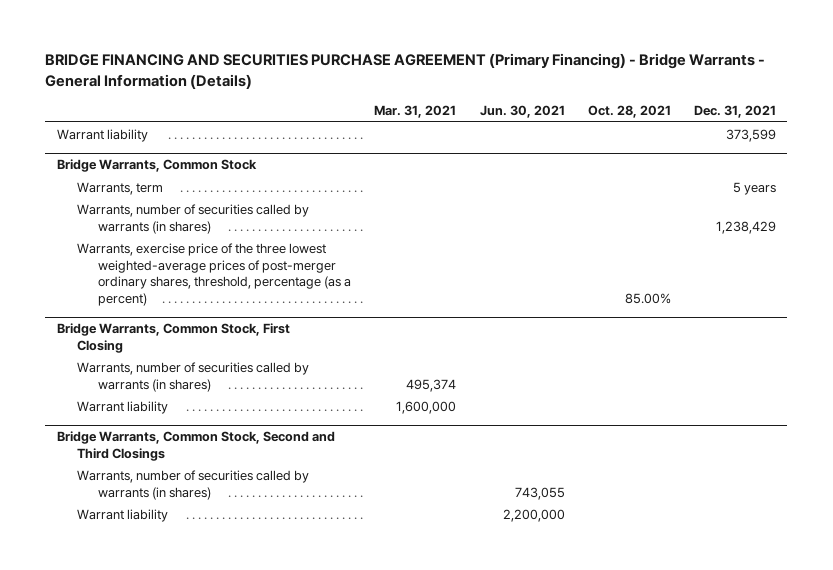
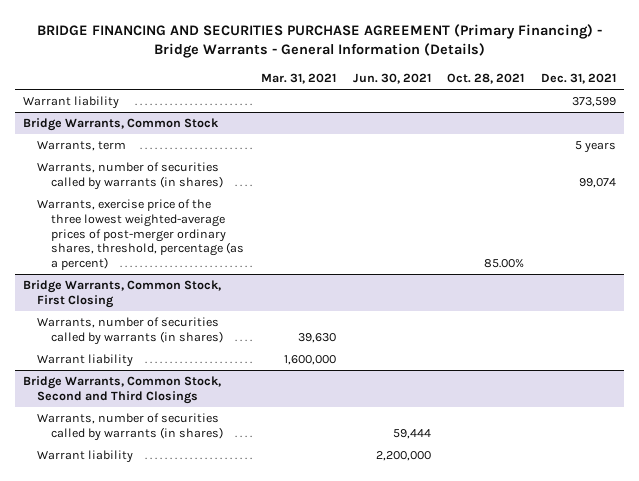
[715,220,776,234] 1,238,429 -> [579,177,617,188] 99,074
[406,378,457,392] 495,374 -> [297,332,336,343] 39,630
[514,486,565,500] 743,055 -> [392,428,431,439] 59,444

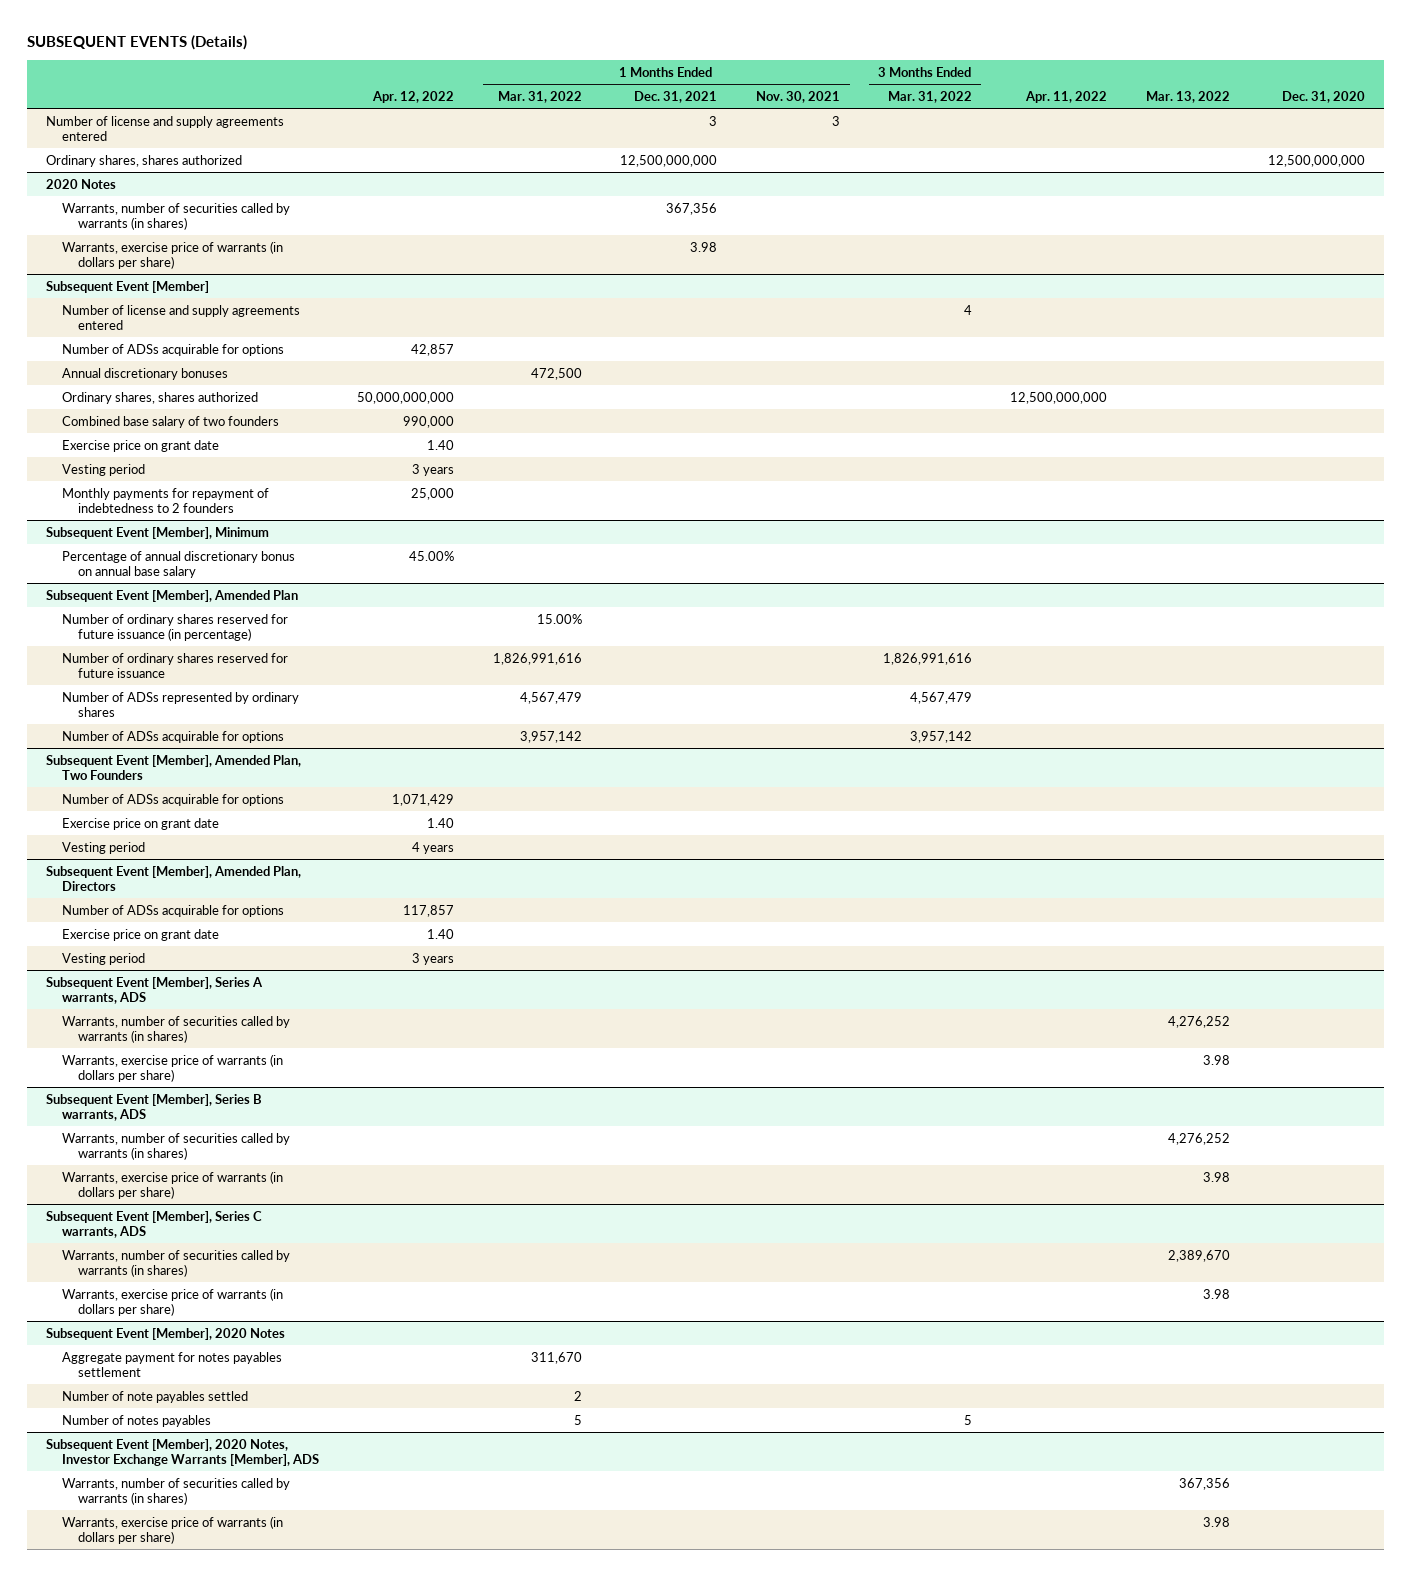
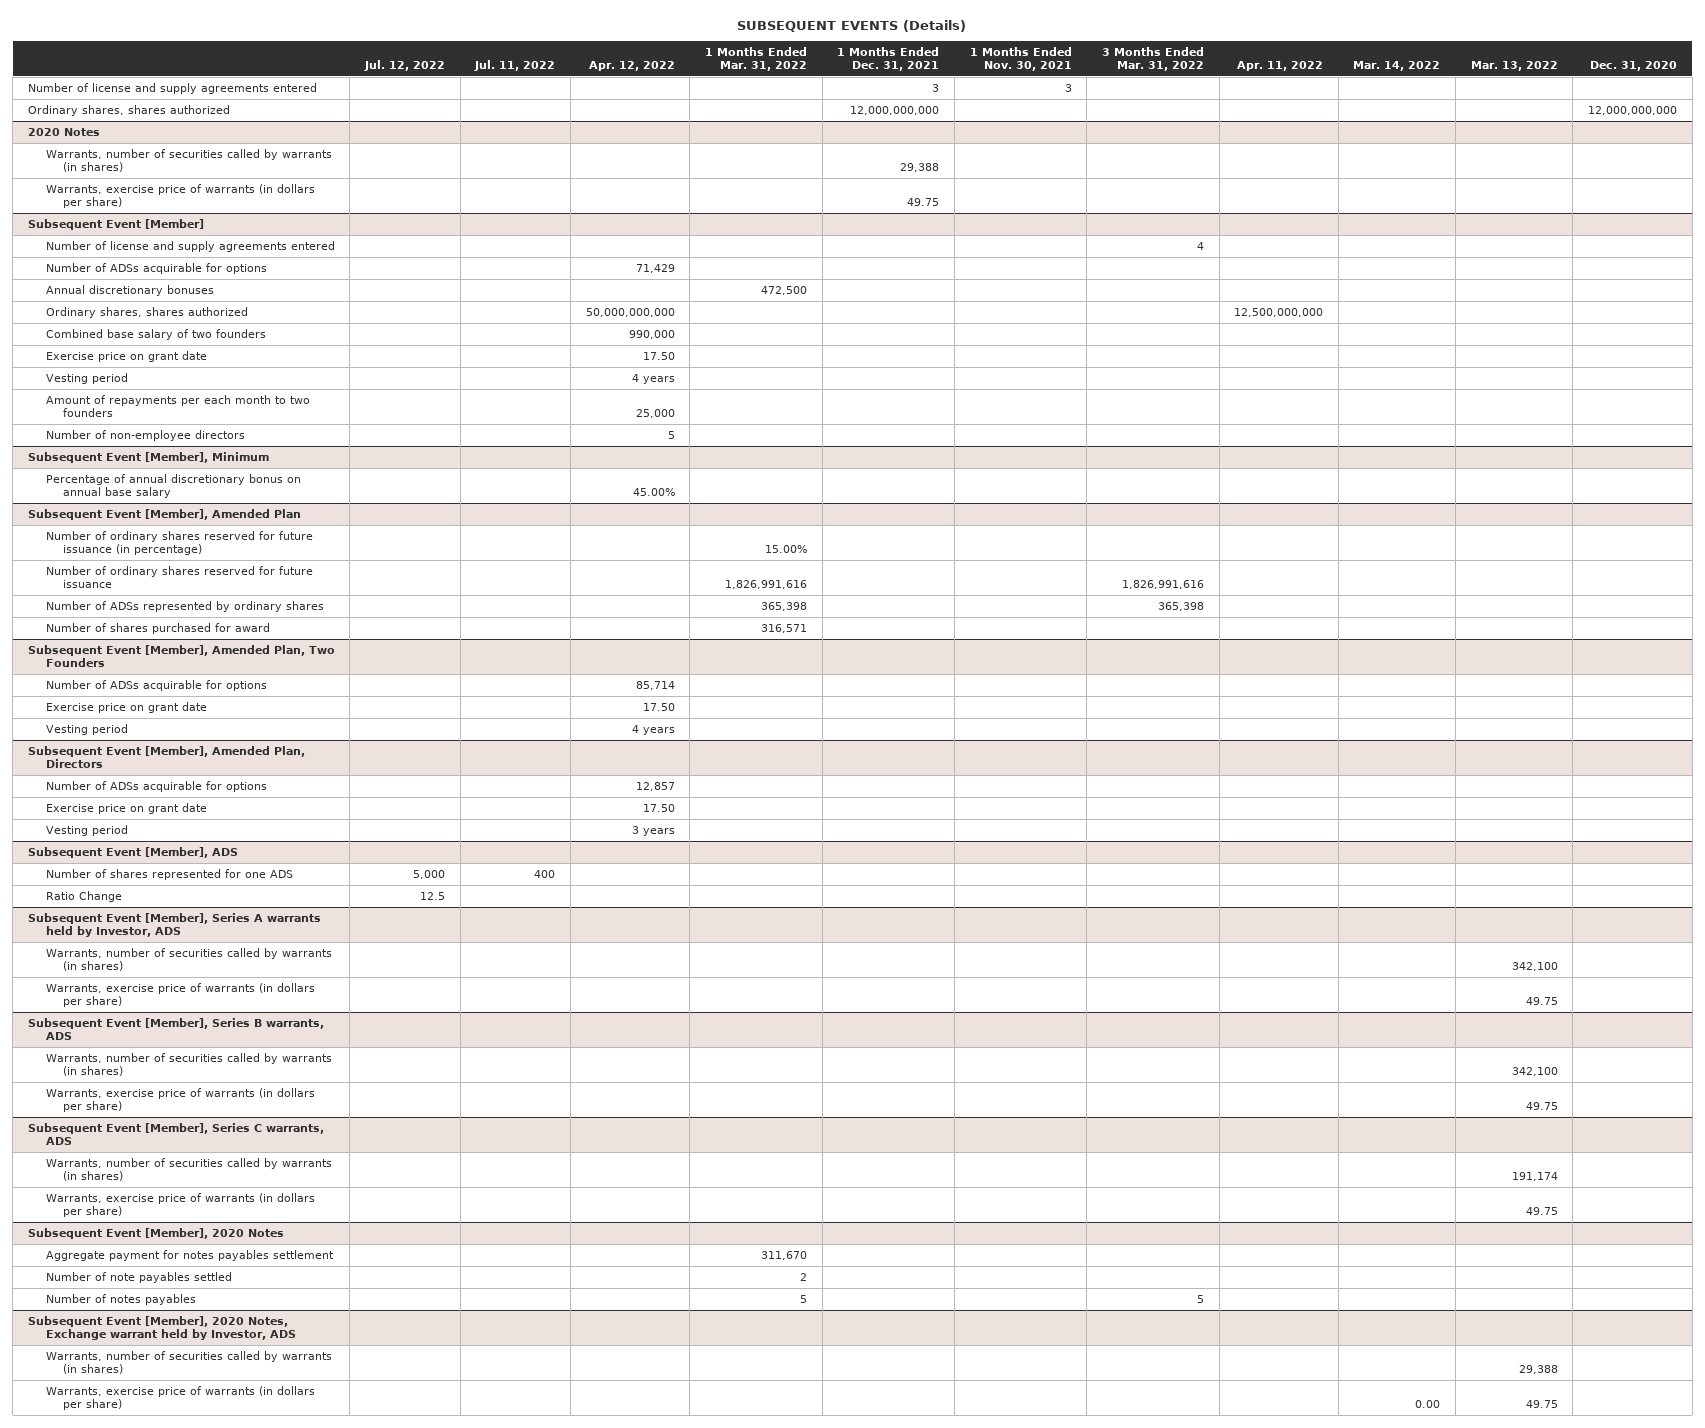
none -> [364,60,446,72] Jul. 12, 2022
none -> [474,60,556,72] Jul. 11, 2022
none -> [1353,61,1441,72] Mar. 14, 2022
[620,154,718,167] 12,500,000,000 -> [850,105,940,115] 12,000,000,000
[1268,154,1366,167] 12,500,000,000 -> [1588,105,1678,115] 12,000,000,000
[666,202,718,215] 367,356 -> [900,162,940,172] 29,388
[690,241,718,252] 3.98 -> [907,197,940,206] 49.75
[411,343,455,356] 42,857 -> [635,263,675,273] 71,429
[61,487,269,513] Monthly payments for repayment of indebtedness to 2 founders -> none
[427,439,455,450] 1.40 -> [642,351,675,360] 17.50
[412,463,455,476] 3 years -> [631,373,675,384] 4 years
none -> [45,394,310,417] Amount of repayments per each month to two founders
none -> [45,429,245,441] Number of non-employee directors
[61,730,284,743] Number of ADSs acquirable for options -> none
[519,691,582,704] 4,567,479 -> [760,601,807,611] 365,398
[909,691,972,704] 4,567,479 -> [1157,601,1204,611] 365,398
none -> [45,622,270,634] Number of shares purchased for award
[392,793,455,806] 1,071,429 -> [635,680,675,690] 85,714
[427,817,455,828] 1.40 -> [642,702,675,711] 17.50
[403,904,455,917] 117,857 -> [635,781,675,791] 12,857
[427,928,455,939] 1.40 -> [642,803,675,812] 17.50
none -> [27,846,238,858] Subsequent Event [Member], ADS
none -> [45,868,293,880] Number of shares represented for one ADS
none -> [45,890,122,902] Ratio Change
[46,976,264,1004] Subsequent Event [Member], Series A warrants, ADS -> [27,912,321,937] Subsequent Event [Member], Series A warrants held by Investor, ADS
[1167,1015,1230,1028] 4,276,252 -> [1511,961,1558,971] 342,100
[1202,1054,1230,1065] 3.98 -> [1525,996,1558,1005] 49.75
[1167,1132,1230,1145] 4,276,252 -> [1511,1066,1558,1076] 342,100
[1202,1171,1230,1182] 3.98 -> [1525,1101,1558,1110] 49.75
[1167,1249,1230,1262] 2,389,670 -> [1511,1171,1558,1181] 191,174
[1202,1288,1230,1299] 3.98 -> [1525,1206,1558,1215] 49.75
[46,1438,319,1466] Subsequent Event [Member], 2020 Notes, Investor Exchange Warrants [Member], ADS -> [27,1315,296,1340] Subsequent Event [Member], 2020 Notes, Exchange warrant held by Investor, ADS
[1178,1477,1230,1490] 367,356 -> [1518,1364,1558,1374] 29,388
[1202,1516,1230,1527] 3.98 -> [1525,1399,1558,1408] 49.75

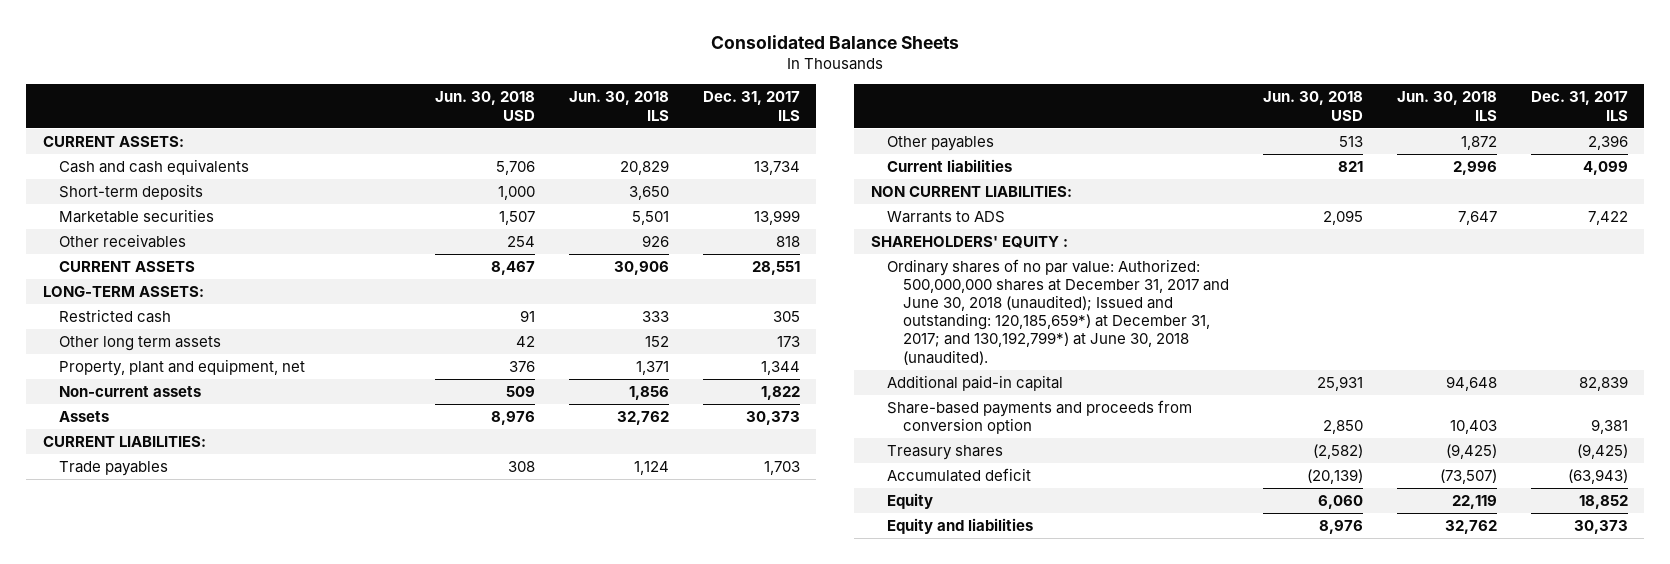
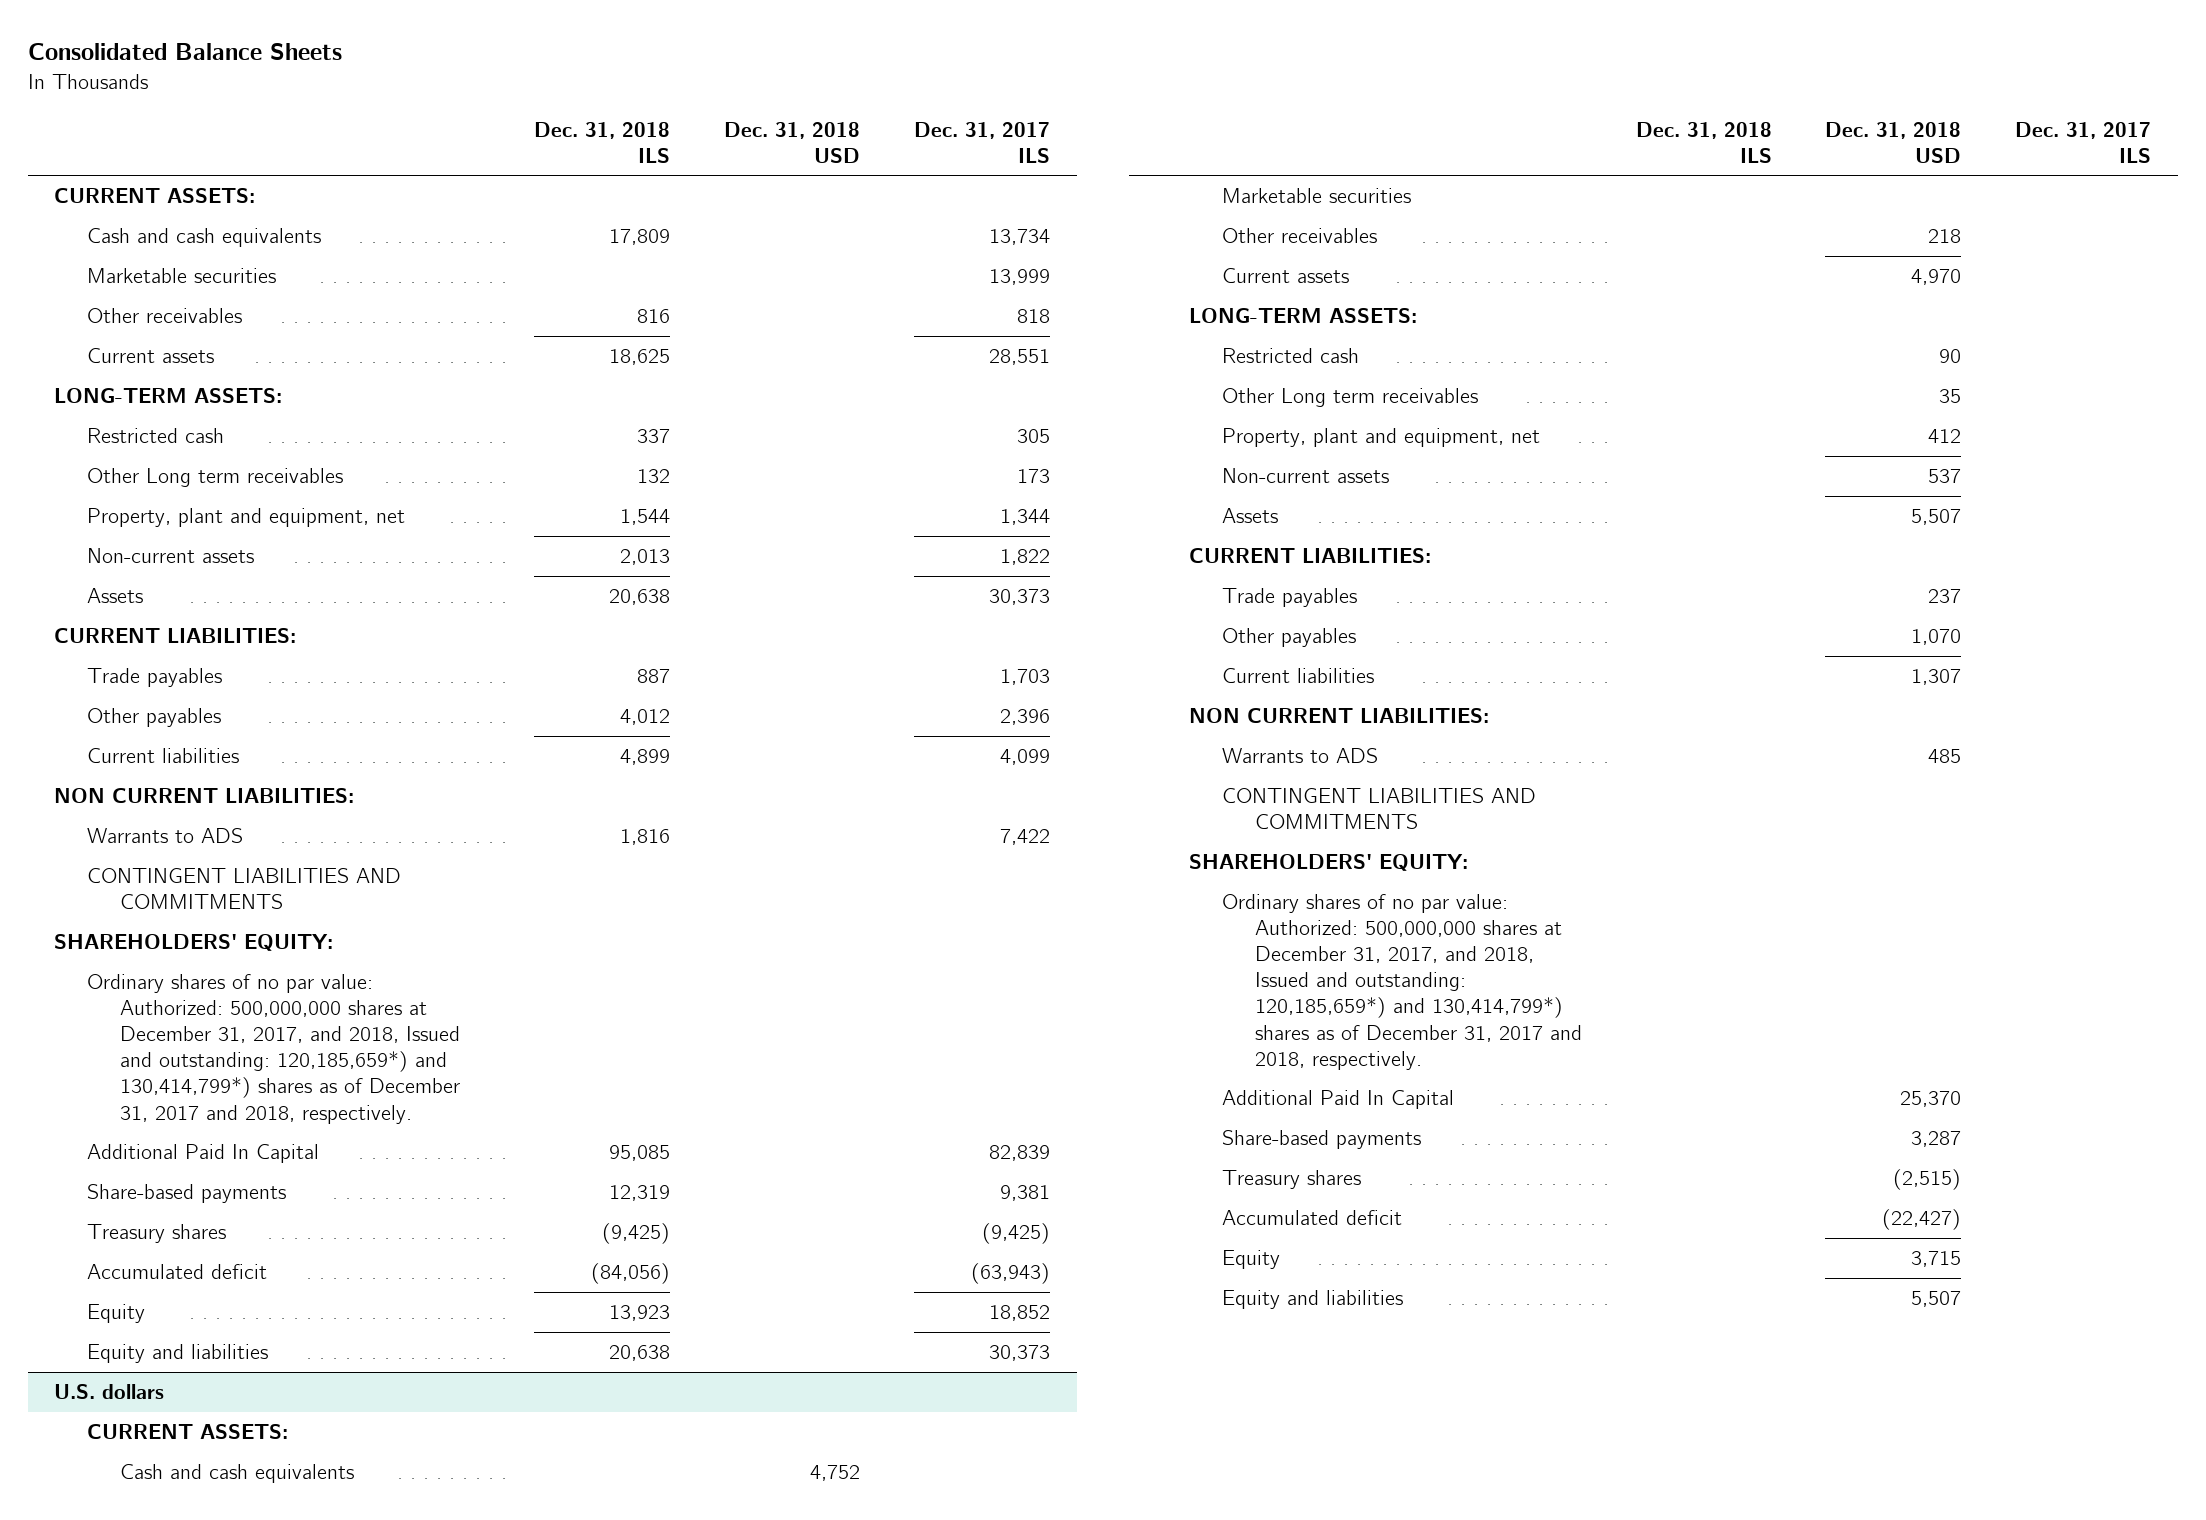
[435,91,536,121] Jun. 30, 2018 USD -> none
[568,91,669,121] Jun. 30, 2018 ILS -> none
none -> [534,121,671,163] Dec. 31, 2018 ILS
none -> [723,121,860,163] Dec. 31, 2018 USD
[59,183,204,200] Short-term deposits -> none
[59,260,196,272] CURRENT ASSETS -> [87,348,215,364] Current assets
[59,335,222,351] Other long term assets -> [87,468,344,488] Other Long term receivables
none -> [87,868,402,910] CONTINGENT LIABILITIES AND COMMITMENTS
[870,235,1068,248] SHAREHOLDERS' EQUITY : -> [54,934,334,952] SHAREHOLDERS' EQUITY:
[887,258,1230,365] Ordinary shares of no par value: Authorized: 500,000,000 shares at December 31, 2017 and June 30, 2018 (unaudited); Issued and outstanding: 120,185,659*) at December 31, 2017; and 130,192,799*) at June 30, 2018 (unaudited). -> [87,974,461,1124] Ordinary shares of no par value: Authorized: 500,000,000 shares at December 31, 2017, and 2018, Issued and outstanding: 120,185,659*) and 130,414,799*) shares as of December 31, 2017 and 2018, respectively.
[887,374,1064,391] Additional paid-in capital -> [87,1144,320,1164] Additional Paid In Capital
[887,399,1193,435] Share-based payments and proceeds from conversion option -> [87,1184,287,1204] Share-based payments
none -> [54,1384,165,1400] U.S. dollars
none -> [87,1424,289,1440] CURRENT ASSETS:
none -> [120,1464,355,1484] Cash and cash equivalents
none -> [1221,188,1411,204] Marketable securities
none -> [1221,228,1377,244] Other receivables
none -> [1221,268,1349,284] Current assets
none -> [1188,308,1417,324] LONG-TERM ASSETS:
none -> [1221,348,1359,364] Restricted cash
none -> [1221,388,1478,408] Other Long term receivables
none -> [1221,428,1540,448] Property, plant and equipment, net
none -> [1221,468,1389,484] Non-current assets
none -> [1221,508,1278,524] Assets
none -> [1188,548,1431,564] CURRENT LIABILITIES:
none -> [1221,588,1357,608] Trade payables
none -> [1221,628,1356,648] Other payables
none -> [1221,668,1374,684] Current liabilities
none -> [1188,708,1489,724] NON CURRENT LIABILITIES:
none -> [1221,748,1378,764] Warrants to ADS
none -> [1221,788,1536,830] CONTINGENT LIABILITIES AND COMMITMENTS
none -> [1188,854,1468,872] SHAREHOLDERS' EQUITY:
none -> [1221,894,1582,1070] Ordinary shares of no par value: Authorized: 500,000,000 shares at December 31, 2017, and 2018, Issued and outstanding: 120,185,659*) and 130,414,799*) shares as of December 31, 2017 and 2018, respectively.
none -> [1221,1090,1454,1110] Additional Paid In Capital
none -> [1221,1130,1421,1150] Share-based payments
none -> [1221,1170,1361,1190] Treasury shares
none -> [1221,1210,1402,1226] Accumulated deficit
none -> [1221,1250,1280,1270] Equity
none -> [1221,1290,1403,1310] Equity and liabilities

